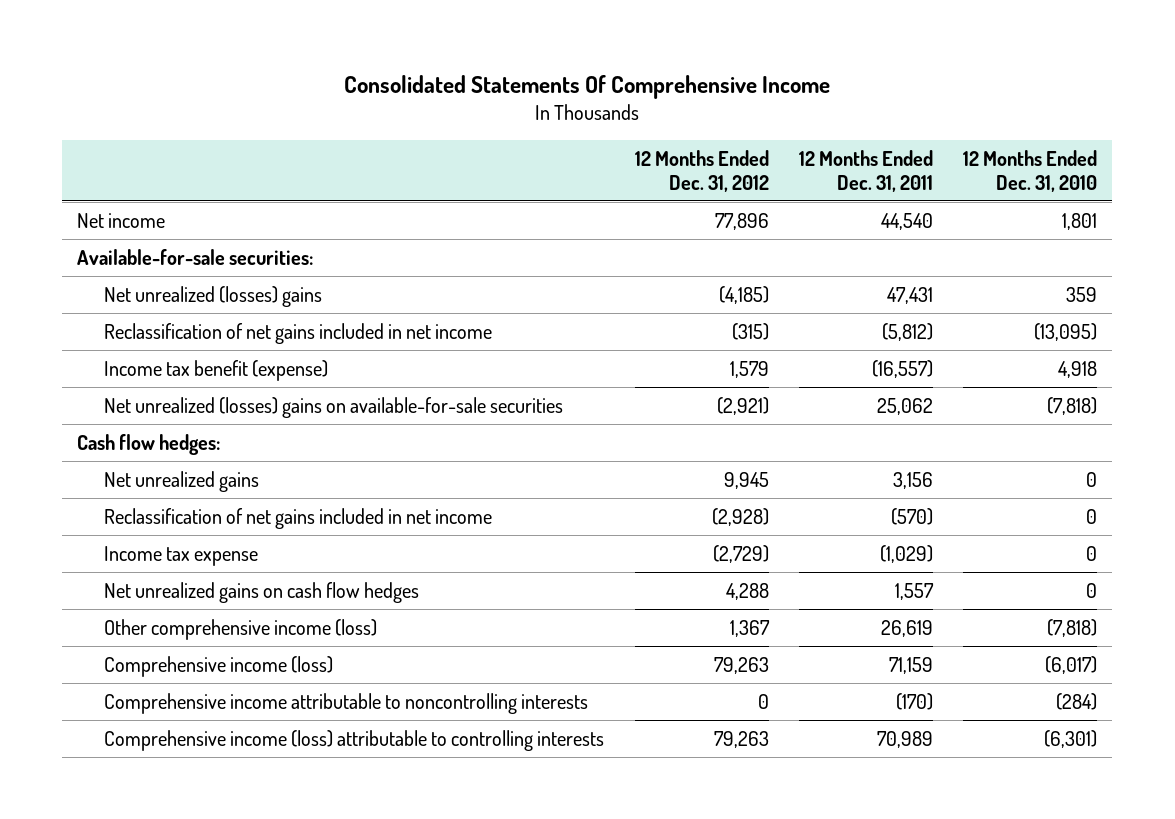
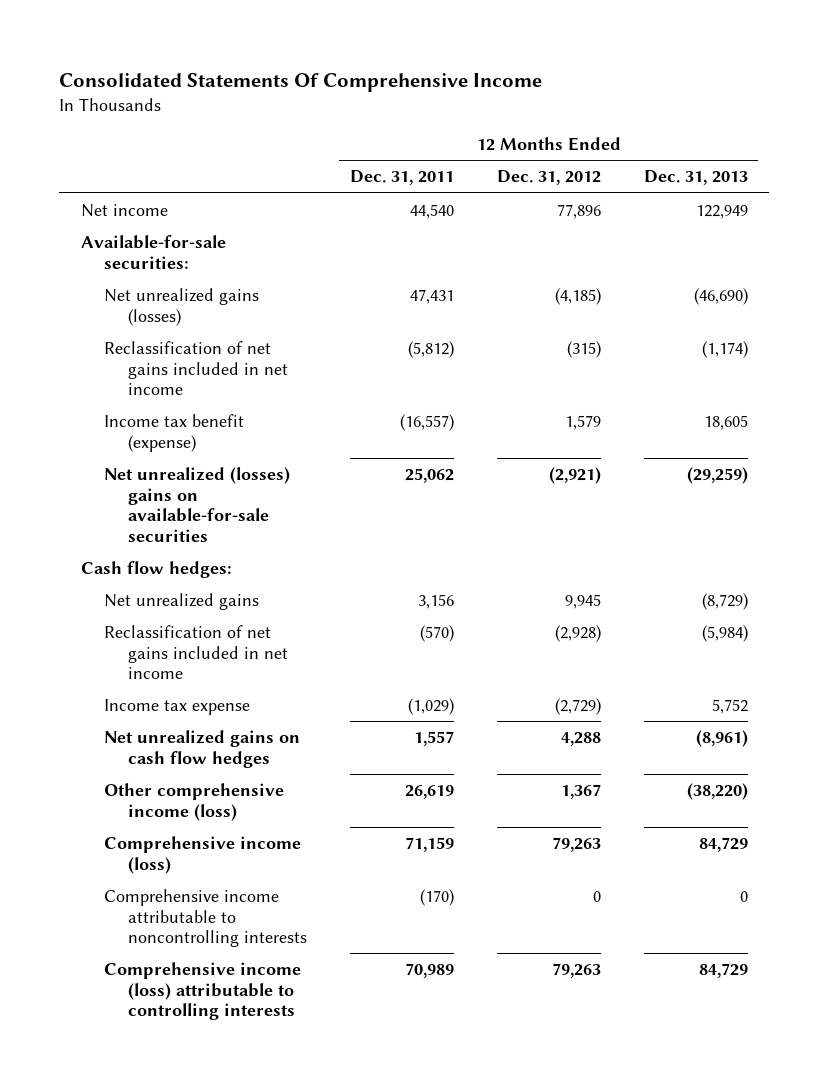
[963,149,1098,192] 12 Months Ended Dec. 31, 2010 -> none
none -> [643,170,748,186] Dec. 31, 2013
[104,285,323,307] Net unrealized (losses) gains -> [104,287,260,326] Net unrealized gains (losses)

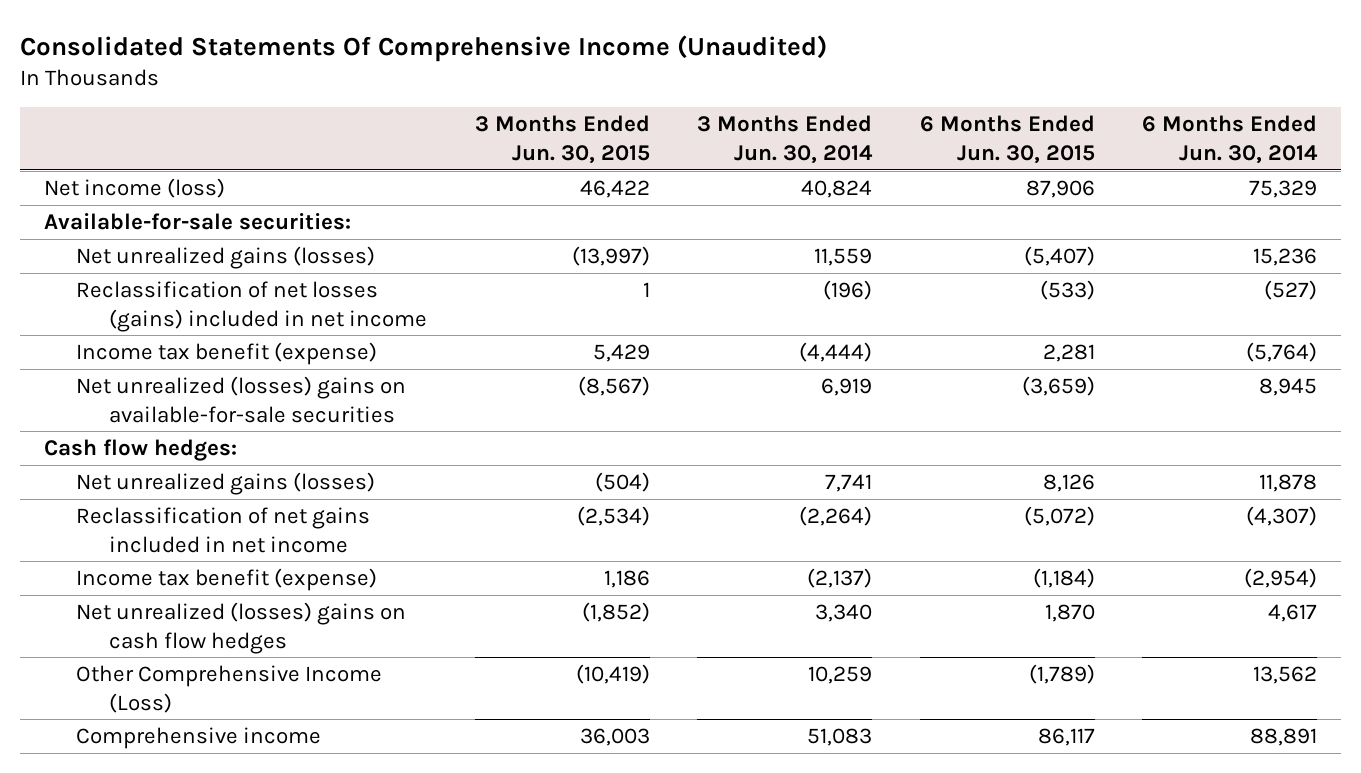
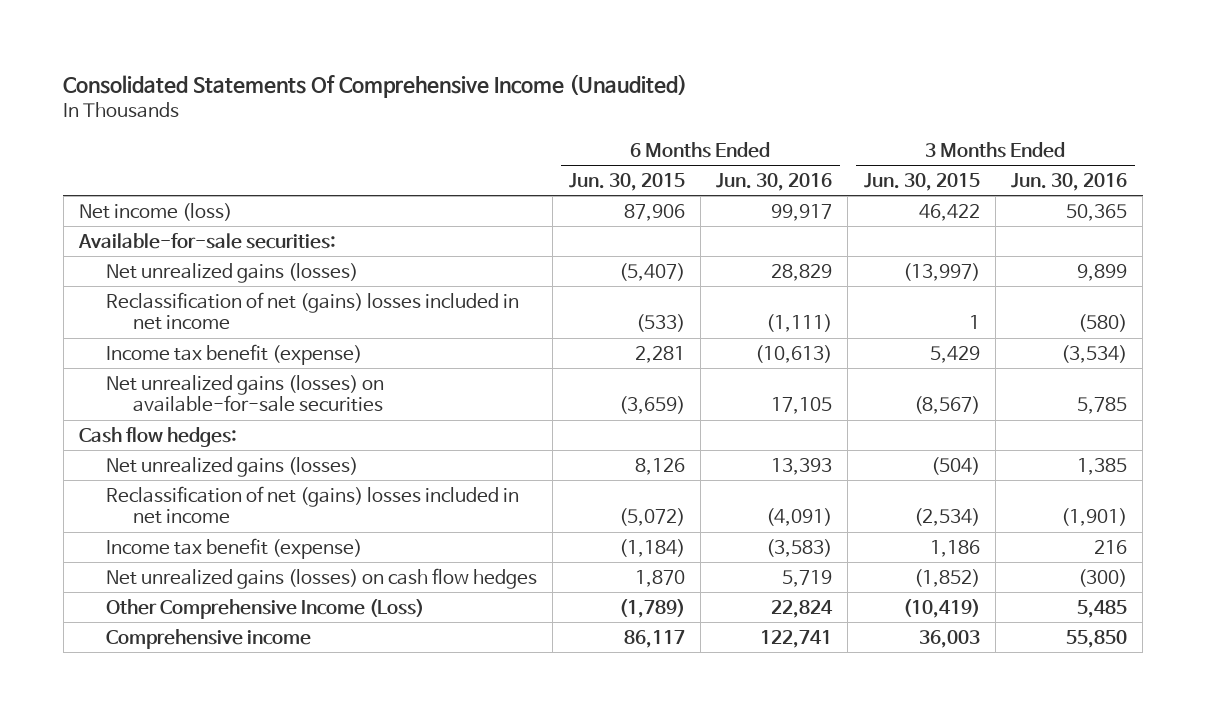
[697,115,874,164] 3 Months Ended Jun. 30, 2014 -> none
[1142,115,1319,164] 6 Months Ended Jun. 30, 2014 -> none
none -> [716,172,833,191] Jun. 30, 2016
none -> [1010,172,1127,191] Jun. 30, 2016
[76,281,428,332] Reclassification of net losses (gains) included in net income -> [106,291,520,331] Reclassification of net (gains) losses included in net income
[76,376,407,423] Net unrealized (losses) gains on available-for-sale securities -> [106,374,385,413] Net unrealized gains (losses) on available-for-sale securities
[76,507,371,553] Reclassification of net gains included in net income -> [106,485,520,525] Reclassification of net (gains) losses included in net income
[76,602,407,654] Net unrealized (losses) gains on cash flow hedges -> [106,567,538,589] Net unrealized gains (losses) on cash flow hedges

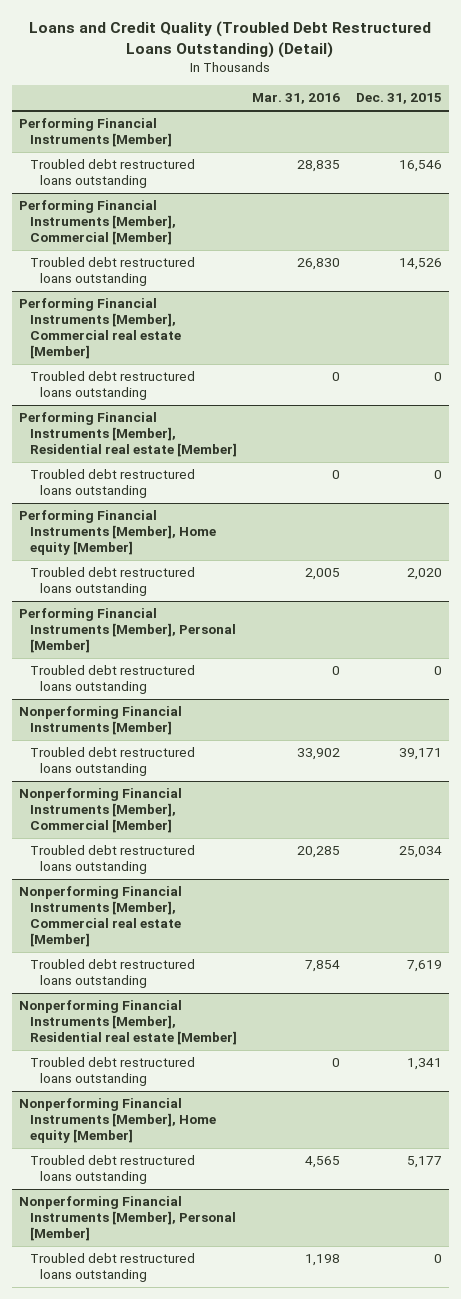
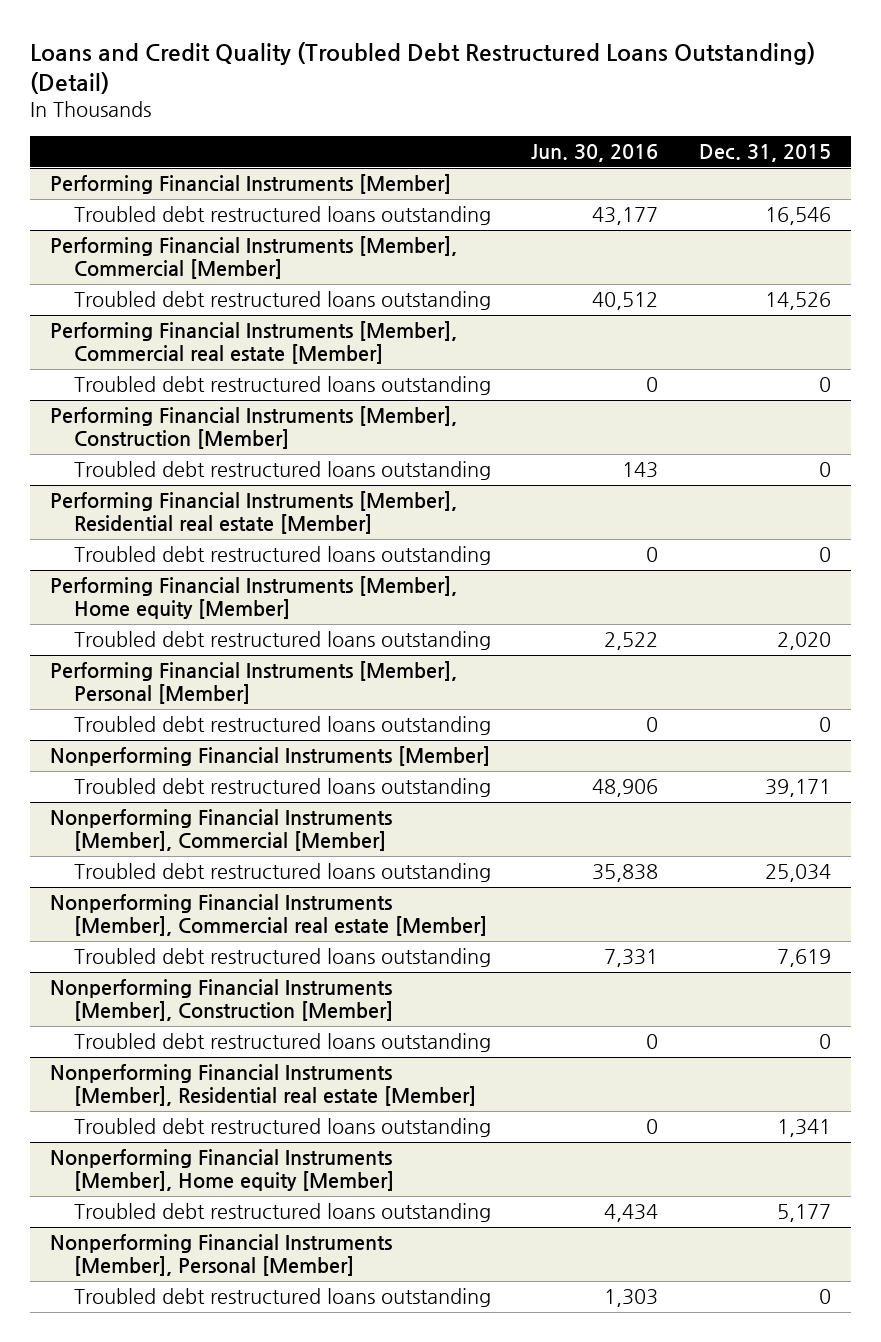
[252,93,341,105] Mar. 31, 2016 -> none
none -> [531,144,659,163] Jun. 30, 2016
none -> [50,406,458,450] Performing Financial Instruments [Member], Construction [Member]
none -> [73,461,491,481] Troubled debt restructured loans outstanding
none -> [50,979,393,1022] Nonperforming Financial Instruments [Member], Construction [Member]
none -> [73,1033,491,1053] Troubled debt restructured loans outstanding

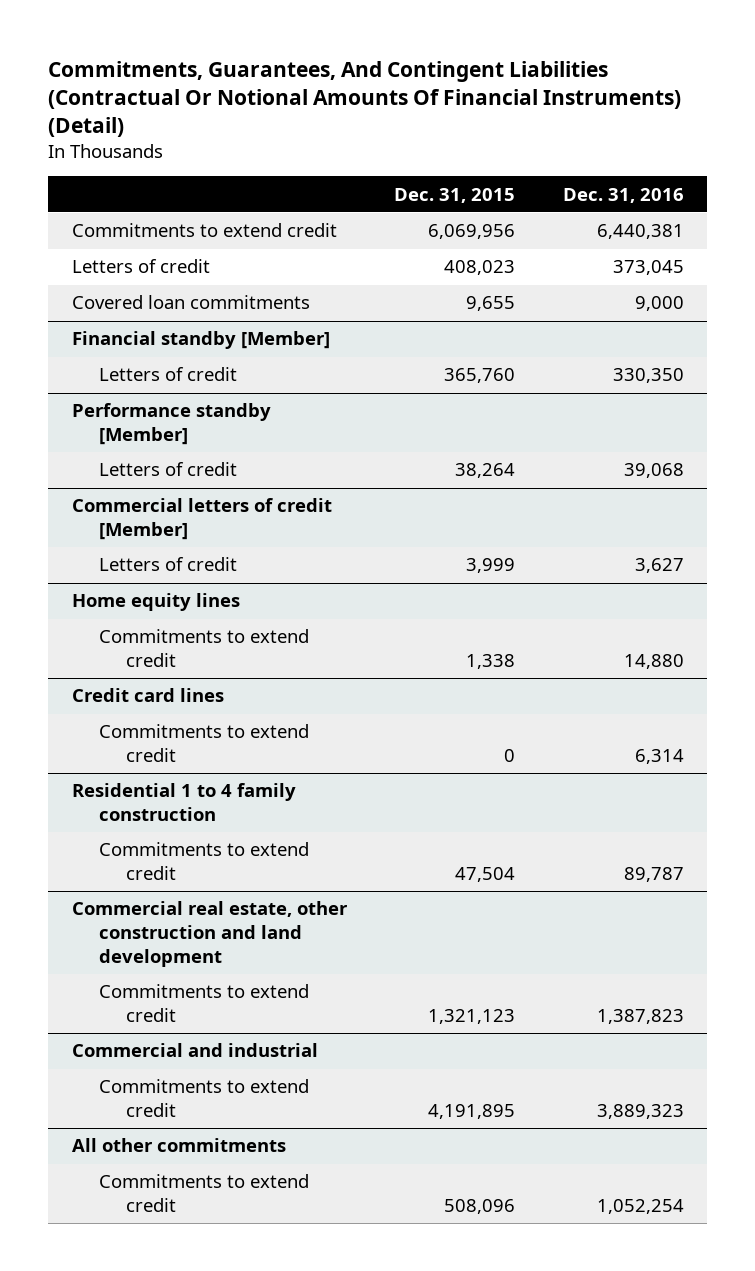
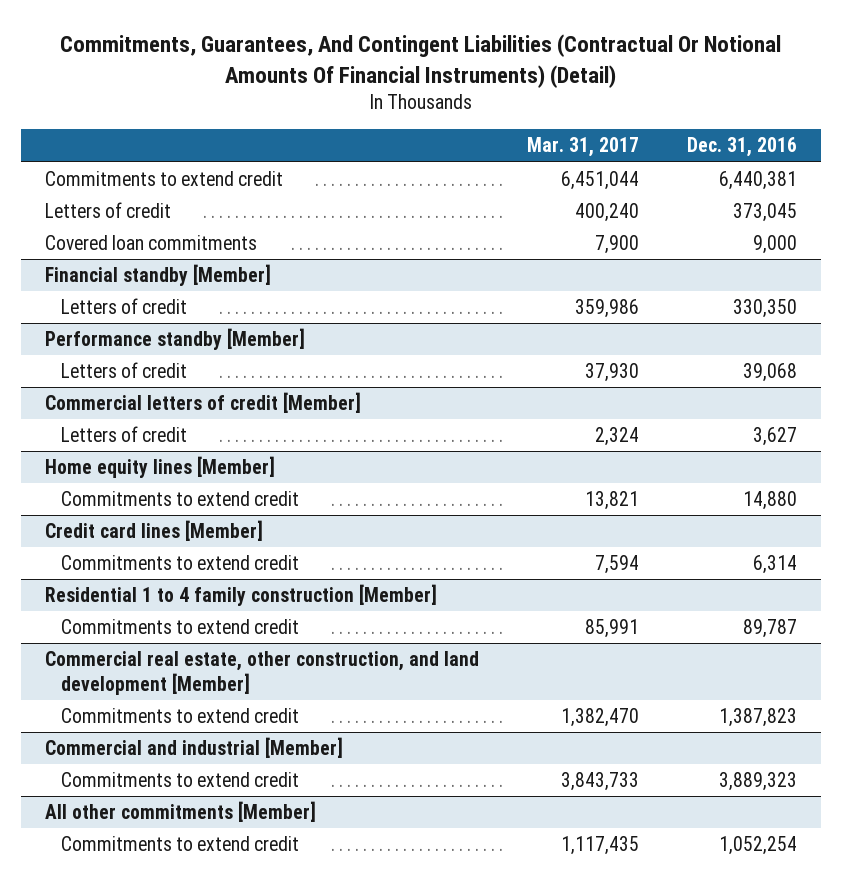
[394,187,516,203] Dec. 31, 2015 -> none
none -> [527,137,640,158] Mar. 31, 2017
[71,593,240,612] Home equity lines -> [45,456,276,479] Home equity lines [Member]
[71,688,224,703] Credit card lines -> [45,520,264,542] Credit card lines [Member]
[71,783,296,822] Residential 1 to 4 family construction -> [45,584,438,607] Residential 1 to 4 family construction [Member]
[71,901,348,967] Commercial real estate, other construction and land development -> [45,651,480,695] Commercial real estate, other construction, and land development [Member]
[71,1043,318,1058] Commercial and industrial -> [45,737,344,759] Commercial and industrial [Member]
[71,1138,286,1153] All other commitments -> [45,801,317,823] All other commitments [Member]

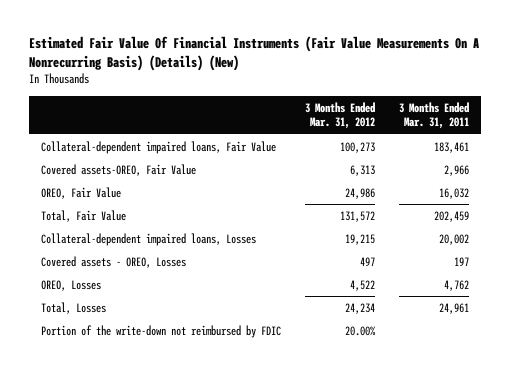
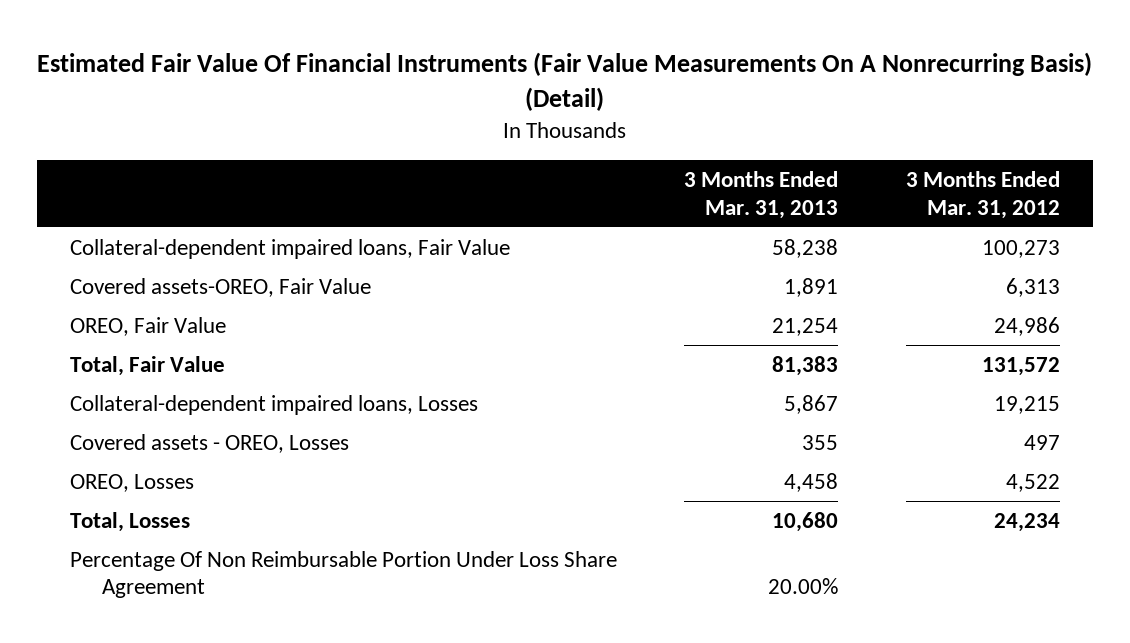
[28,35,479,71] Estimated Fair Value Of Financial Instruments (Fair Value Measurements On A Nonrecurring Basis) (Details) (New) -> [36,51,1092,111] Estimated Fair Value Of Financial Instruments (Fair Value Measurements On A Nonrecurring Basis) (Detail)
[398,101,469,130] 3 Months Ended Mar. 31, 2011 -> none
none -> [684,170,839,219] 3 Months Ended Mar. 31, 2013
[40,324,281,338] Portion of the write-down not reimbursed by FDIC -> none
none -> [70,550,618,599] Percentage Of Non Reimbursable Portion Under Loss Share Agreement

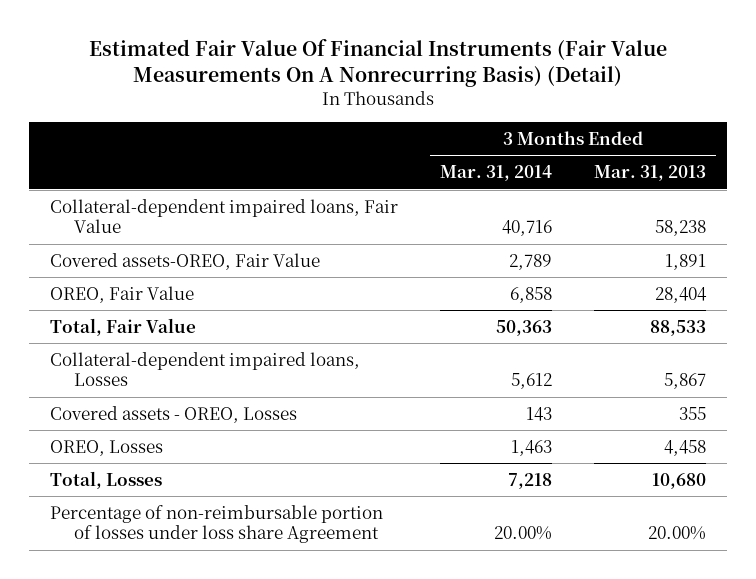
[905,170,1060,219] 3 Months Ended Mar. 31, 2012 -> none
none -> [440,165,553,182] Mar. 31, 2014
[772,317,839,336] 21,254 -> [654,286,707,303] 28,404
[772,355,839,376] 81,383 -> [649,319,706,336] 88,533
[70,550,618,599] Percentage Of Non Reimbursable Portion Under Loss Share Agreement -> [50,504,384,544] Percentage of non-reimbursable portion of losses under loss share Agreement

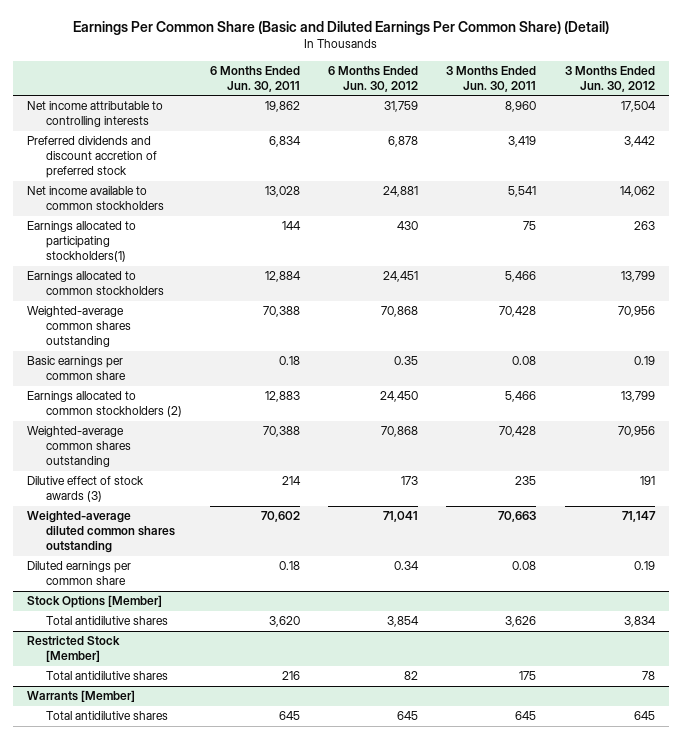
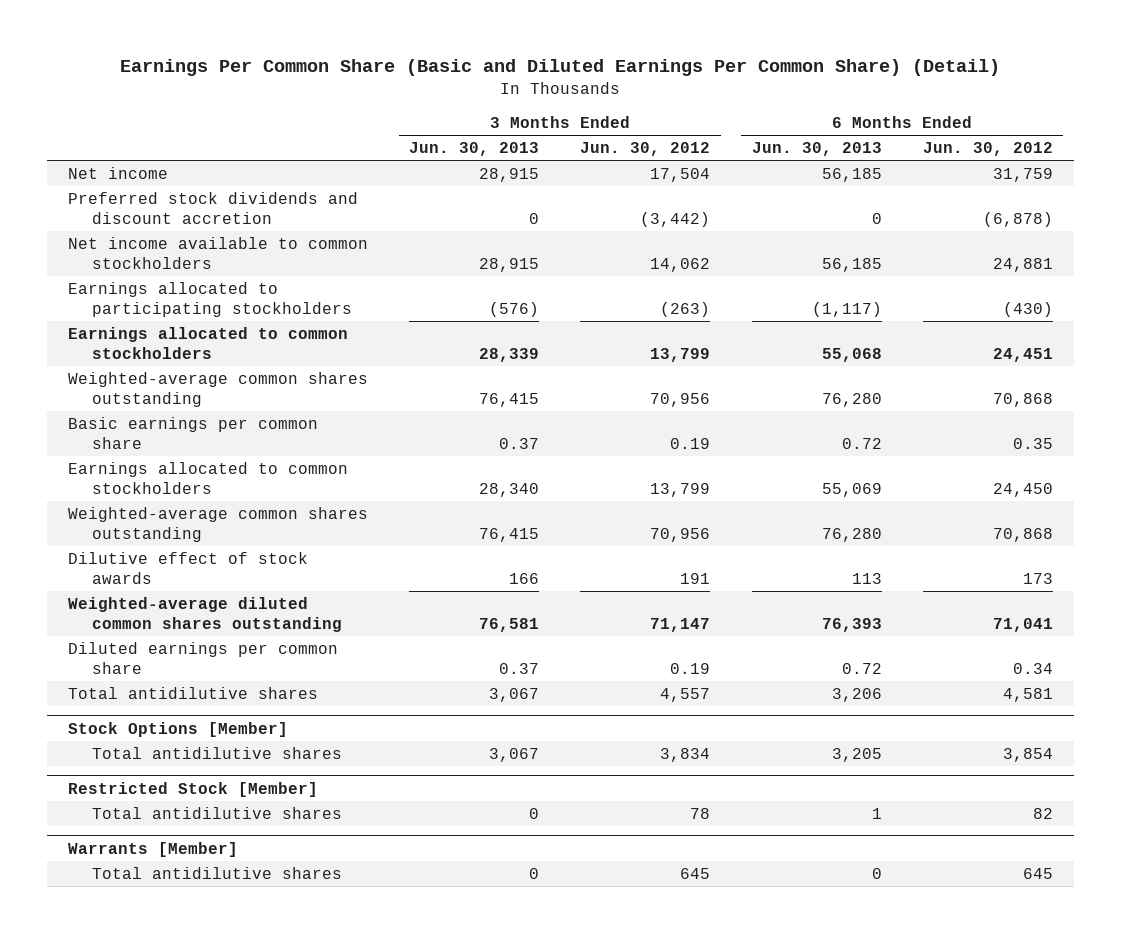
[209,65,300,92] 6 Months Ended Jun. 30, 2011 -> none
[446,65,537,92] 3 Months Ended Jun. 30, 2011 -> none
none -> [409,142,540,157] Jun. 30, 2013
none -> [751,142,882,157] Jun. 30, 2013
[27,101,164,128] Net income attributable to controlling interests -> [67,166,168,179] Net income
[27,136,157,179] Preferred dividends and discount accretion of preferred stock -> [67,191,358,224] Preferred stock dividends and discount accretion
[388,136,419,148] 6,878 -> [983,211,1054,227] (6,878)
[623,136,655,148] 3,442 -> [640,211,711,227] (3,442)
[27,221,137,263] Earnings allocated to participating stockholders(1) -> [67,281,352,317] Earnings allocated to participating stockholders
[397,221,419,231] 430 -> [1003,301,1054,317] (430)
[633,221,655,231] 263 -> [660,301,711,317] (263)
[27,391,182,418] Earnings allocated to common stockholders (2) -> [67,461,348,494] Earnings allocated to common stockholders
[27,476,145,503] Dilutive effect of stock awards (3) -> [67,551,308,584] Dilutive effect of stock awards
none -> [67,686,318,699] Total antidilutive shares

